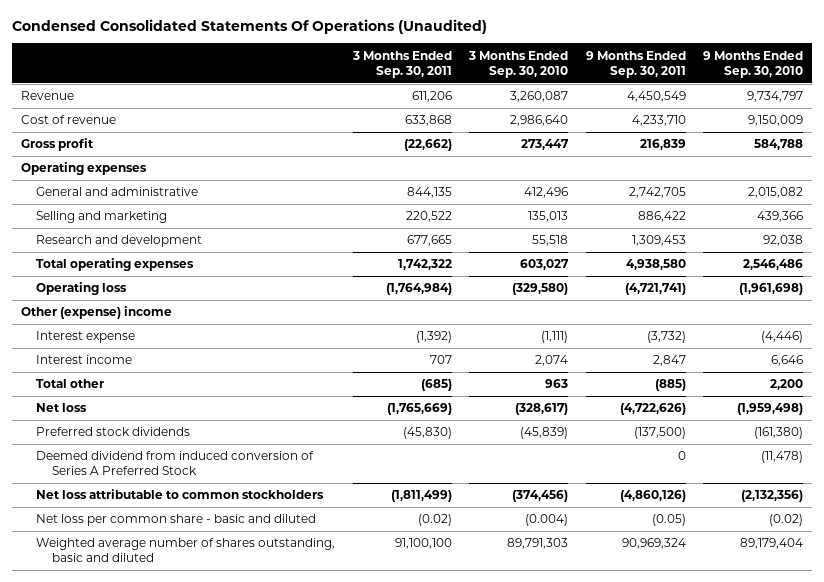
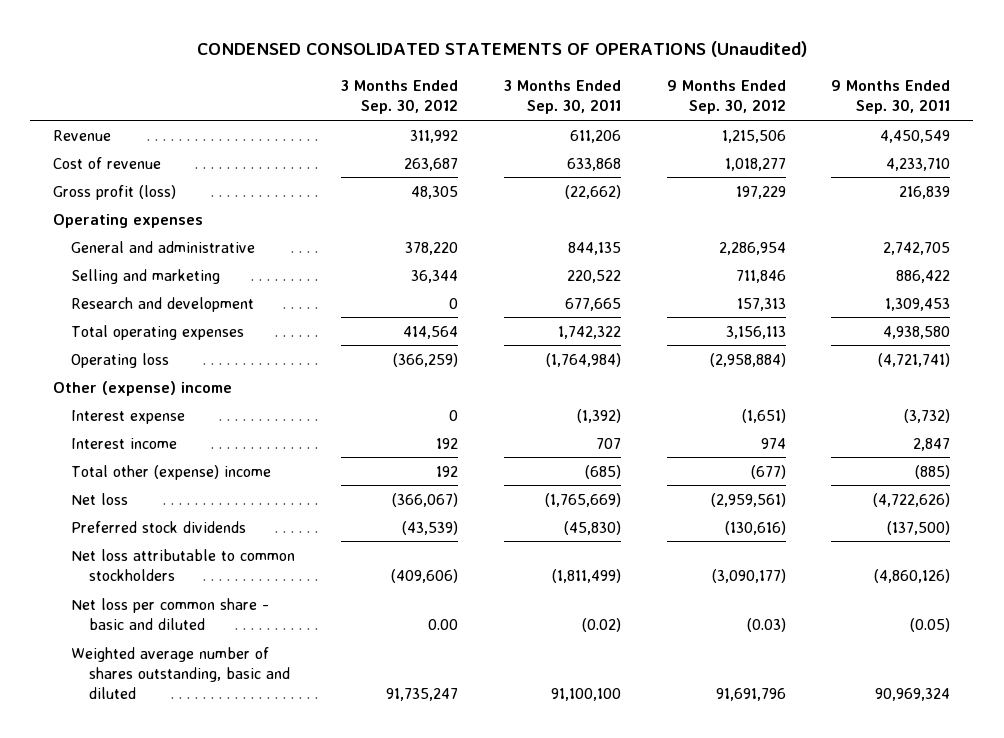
[12,19,488,35] Condensed Consolidated Statements Of Operations (Unaudited) -> [196,41,807,58] CONDENSED CONSOLIDATED STATEMENTS OF OPERATIONS (Unaudited)
[468,50,569,78] 3 Months Ended Sep. 30, 2010 -> none
[703,50,804,78] 9 Months Ended Sep. 30, 2010 -> none
none -> [340,80,458,115] 3 Months Ended Sep. 30, 2012
none -> [666,80,786,115] 9 Months Ended Sep. 30, 2012
[20,138,94,152] Gross profit -> [53,184,177,200] Gross profit (loss)
[36,379,105,389] Total other -> [71,464,272,480] Total other (expense) income
[36,451,315,476] Deemed dividend from induced conversion of Series A Preferred Stock -> none

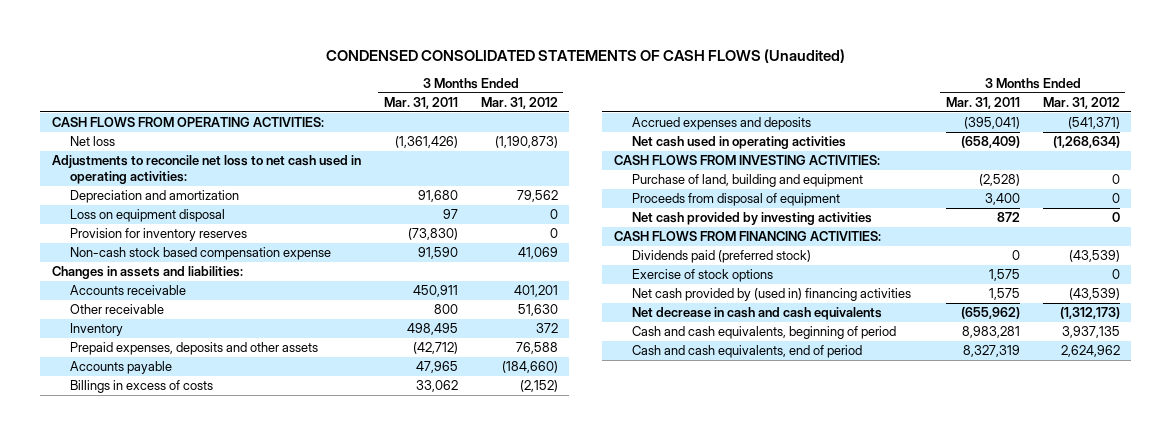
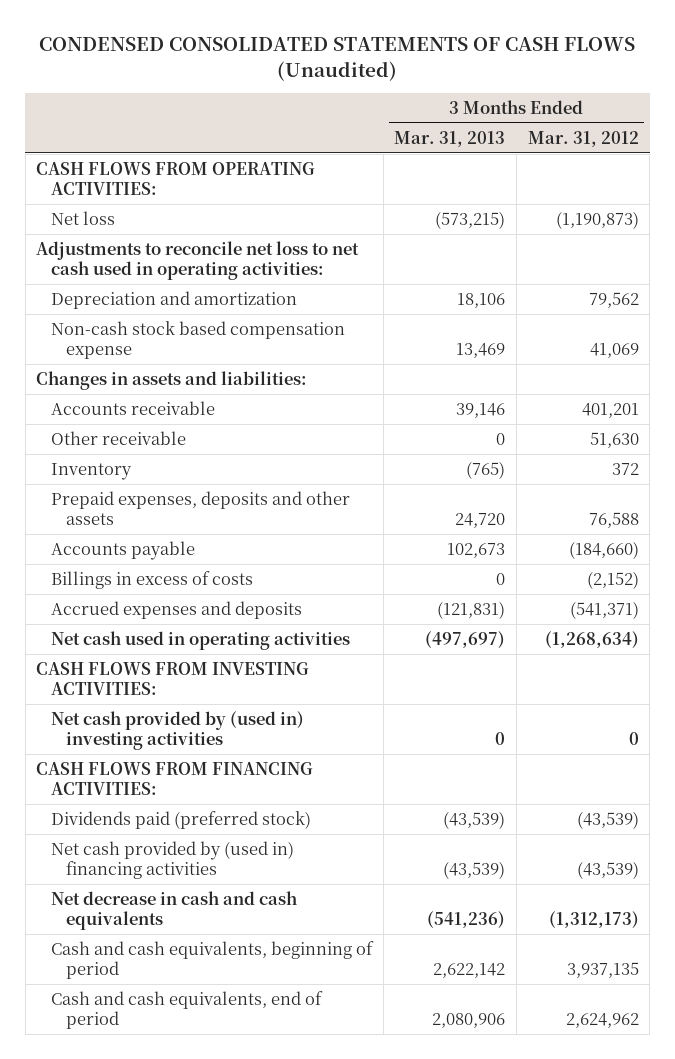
[383,97,458,110] Mar. 31, 2011 -> none
none -> [394,130,506,147] Mar. 31, 2013
[69,209,225,223] Loss on equipment disposal -> none
[69,228,247,242] Provision for inventory reserves -> none
[631,174,863,188] Purchase of land, building and equipment -> none
[631,193,840,207] Proceeds from disposal of equipment -> none
[631,212,872,226] Net cash provided by investing activities -> [50,710,304,750] Net cash provided by (used in) investing activities
[631,269,773,283] Exercise of stock options -> none

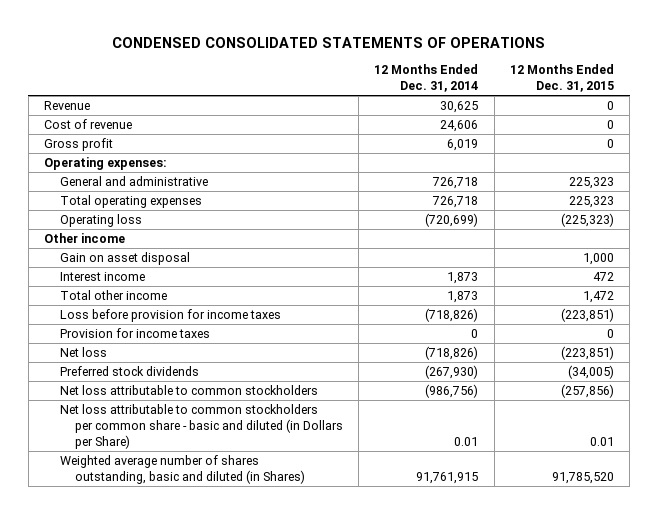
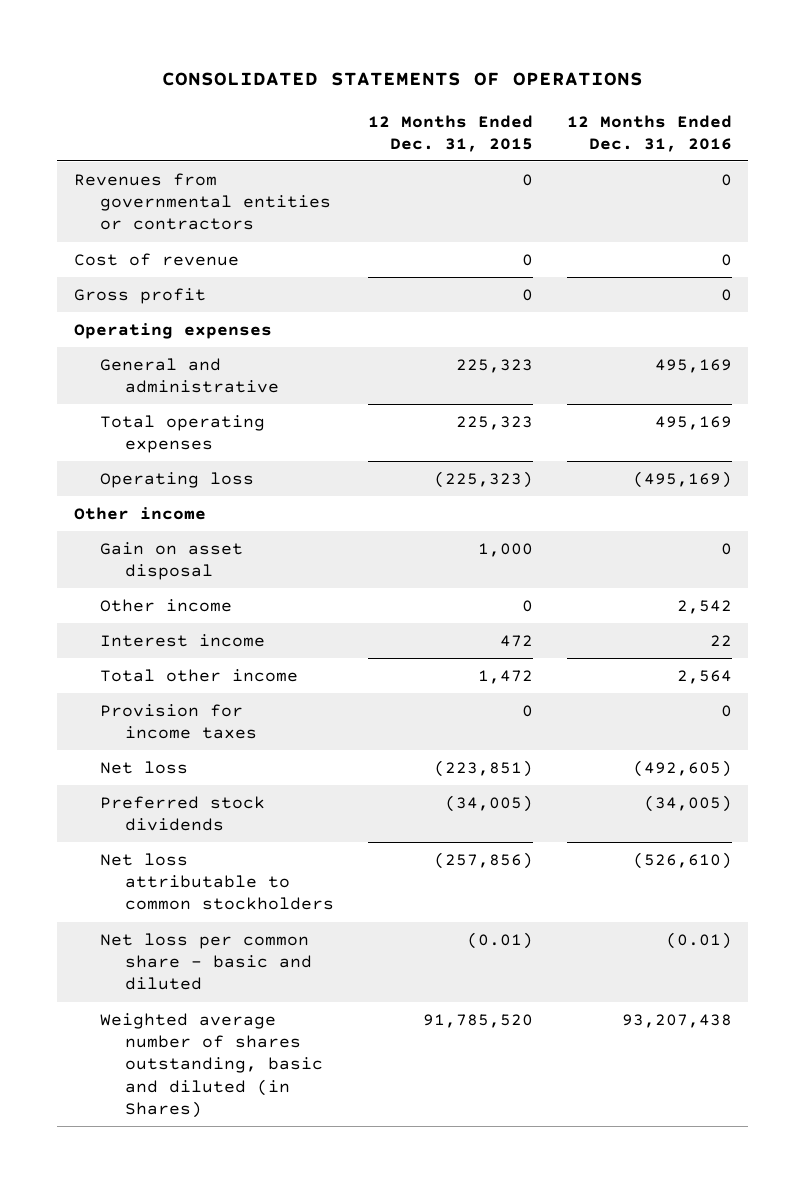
[112,36,546,48] CONDENSED CONSOLIDATED STATEMENTS OF OPERATIONS -> [161,72,643,87] CONSOLIDATED STATEMENTS OF OPERATIONS
[374,64,479,93] 12 Months Ended Dec. 31, 2014 -> none
none -> [566,114,732,152] 12 Months Ended Dec. 31, 2016
[44,101,91,111] Revenue -> [74,172,331,231] Revenues from governmental entities or contractors
[44,157,168,171] Operating expenses: -> [74,322,273,339] Operating expenses
none -> [99,598,232,612] Other income
[59,309,281,323] Loss before provision for income taxes -> none
[59,404,343,449] Net loss attributable to common stockholders per common share - basic and diluted (in Dollars per Share) -> [99,932,313,991] Net loss per common share - basic and diluted
[589,436,614,446] 0.01 -> [466,931,533,949] (0.01)

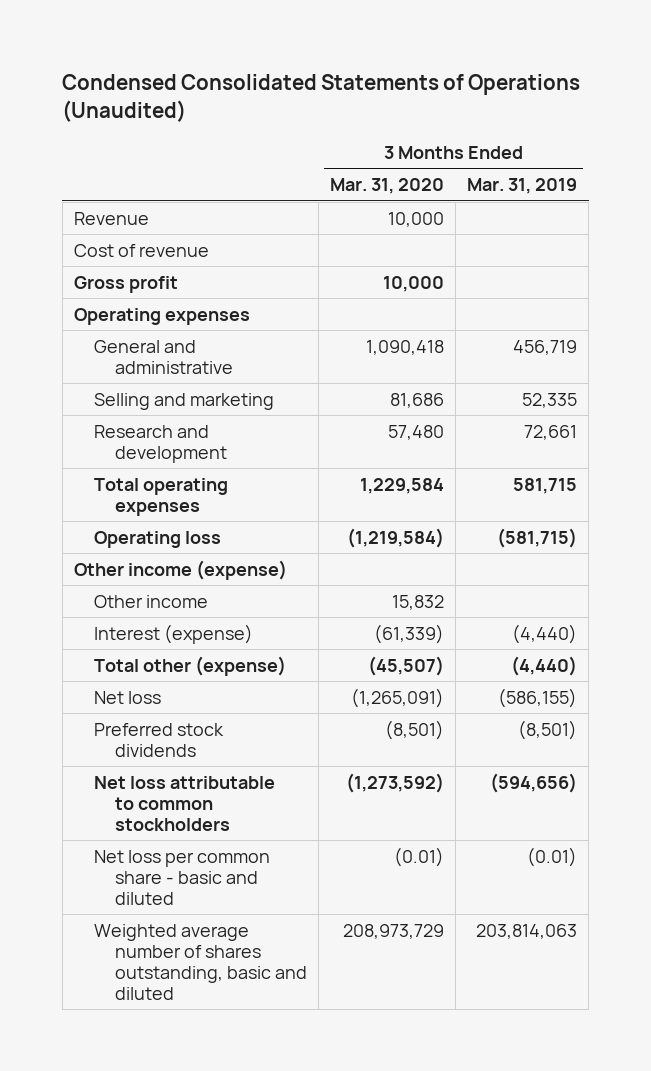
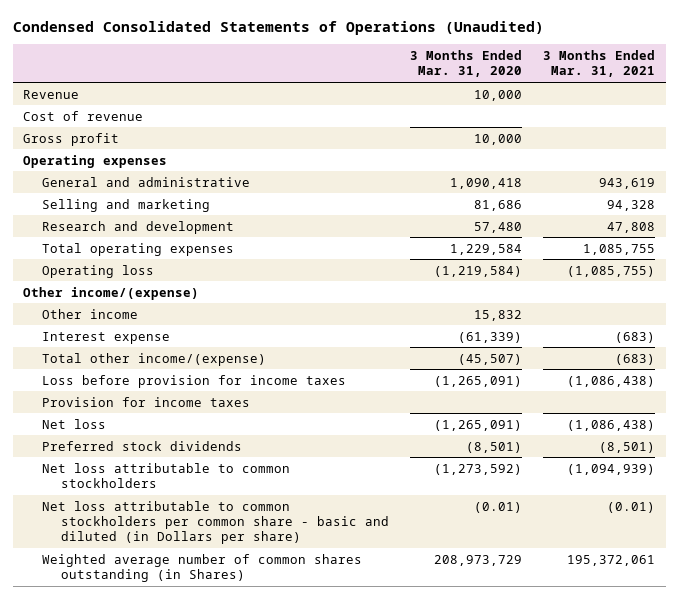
[467,177,578,194] Mar. 31, 2019 -> none
none -> [543,50,656,78] 3 Months Ended Mar. 31, 2021
[74,559,288,580] Other income (expense) -> [23,286,200,300] Other income/(expense)
[94,623,254,644] Interest (expense) -> [42,331,171,344] Interest expense
[94,655,287,676] Total other (expense) -> [42,352,267,366] Total other income/(expense)
none -> [42,374,347,388] Loss before provision for income taxes
none -> [42,396,251,407] Provision for income taxes
[94,849,271,905] Net loss per common share - basic and diluted -> [42,500,390,545] Net loss attributable to common stockholders per common share - basic and diluted (in Dollars per share)
[94,923,307,1000] Weighted average number of shares outstanding, basic and diluted -> [42,553,363,582] Weighted average number of common shares outstanding (in Shares)

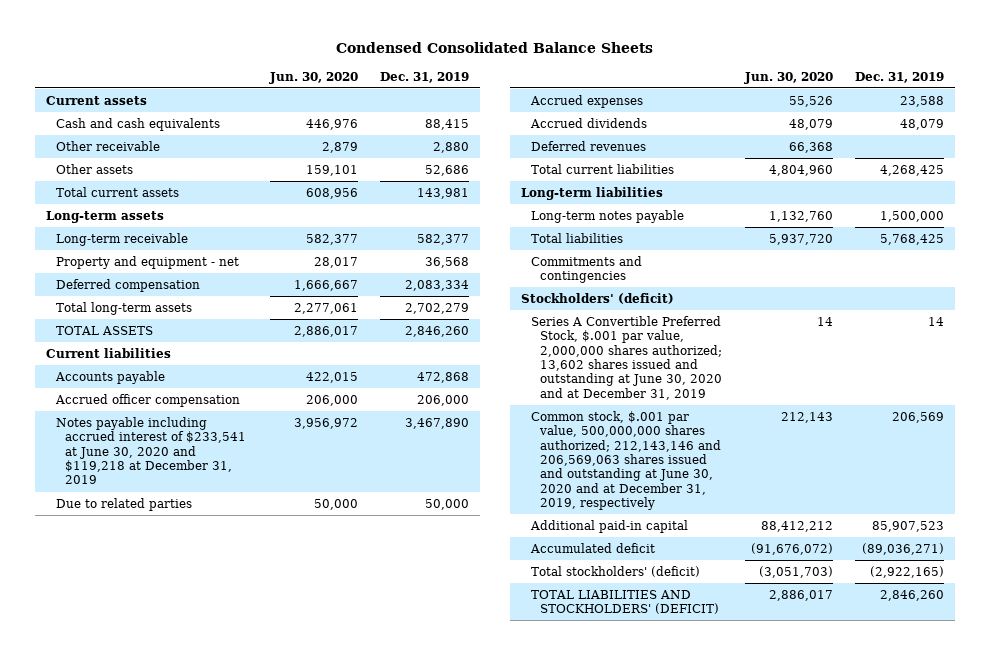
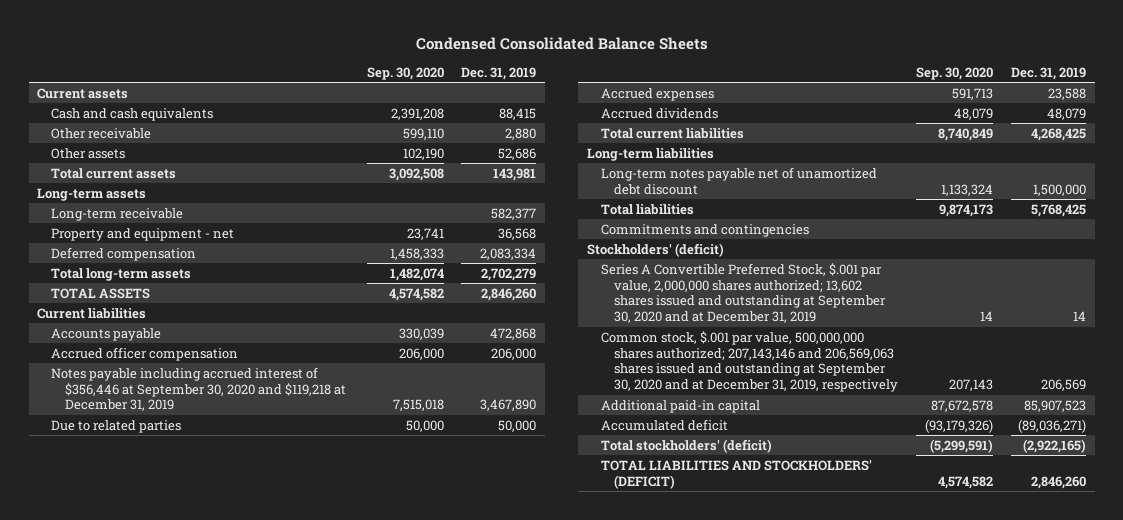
[268,71,358,84] Jun. 30, 2020 -> none
none -> [366,66,444,80] Sep. 30, 2020
[55,416,247,485] Notes payable including accrued interest of $233,541 at June 30, 2020 and $119,218 at December 31, 2019 -> [51,366,346,412] Notes payable including accrued interest of $356,446 at September 30, 2020 and $119,218 at December 31, 2019
[530,140,646,151] Deferred revenues -> none
[530,209,684,223] Long-term notes payable -> [600,166,877,195] Long-term notes payable net of unamortized debt discount
[530,315,723,400] Series A Convertible Preferred Stock, $.001 par value, 2,000,000 shares authorized; 13,602 shares issued and outstanding at June 30, 2020 and at December 31, 2019 -> [600,262,887,324] Series A Convertible Preferred Stock, $.001 par value, 2,000,000 shares authorized; 13,602 shares issued and outstanding at September 30, 2020 and at December 31, 2019
[530,410,722,511] Common stock, $.001 par value, 500,000,000 shares authorized; 212,143,146 and 206,569,063 shares issued and outstanding at June 30, 2020 and at December 31, 2019, respectively -> [600,330,899,393] Common stock, $.001 par value, 500,000,000 shares authorized; 207,143,146 and 206,569,063 shares issued and outstanding at September 30, 2020 and at December 31, 2019, respectively

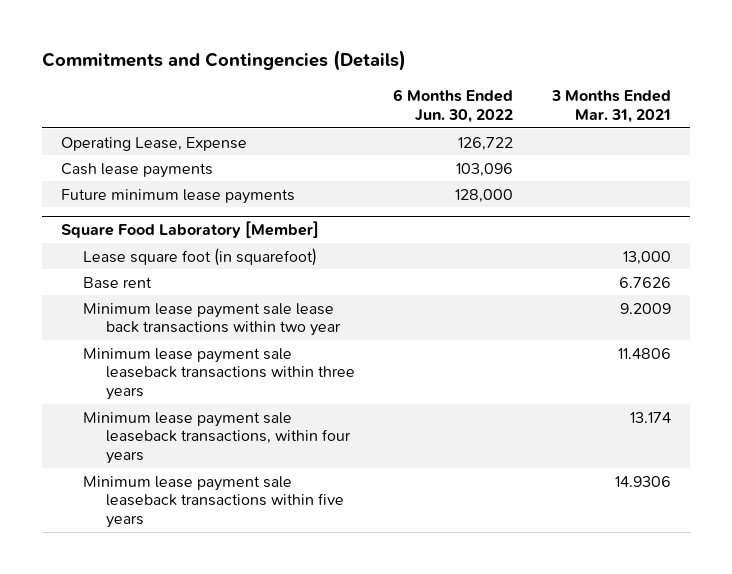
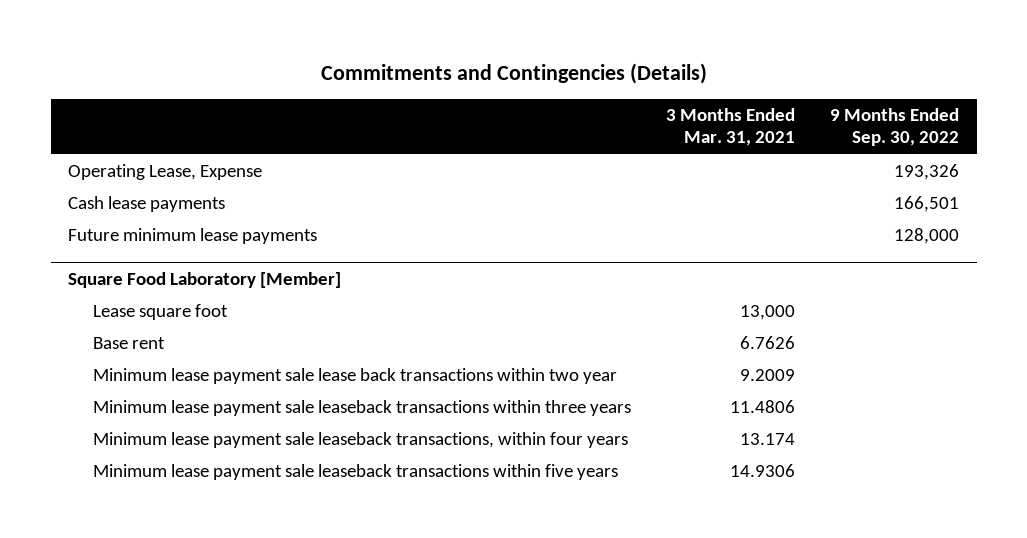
[393,89,514,123] 6 Months Ended Jun. 30, 2022 -> none
none -> [830,108,960,147] 9 Months Ended Sep. 30, 2022
[83,247,318,266] Lease square foot (in squarefoot) -> [93,304,229,321] Lease square foot

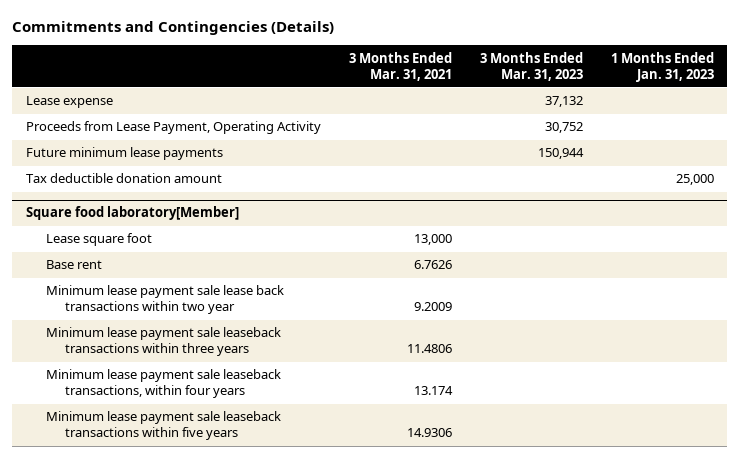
[830,108,960,147] 9 Months Ended Sep. 30, 2022 -> none
none -> [479,51,583,81] 3 Months Ended Mar. 31, 2023
none -> [610,51,714,82] 1 Months Ended Jan. 31, 2023
[68,164,263,181] Operating Lease, Expense -> [26,96,114,109] Lease expense
[68,196,226,213] Cash lease payments -> [26,121,322,135] Proceeds from Lease Payment, Operating Activity
none -> [26,173,223,184] Tax deductible donation amount
[68,271,342,288] Square Food Laboratory [Member] -> [26,206,240,221] Square food laboratory[Member]

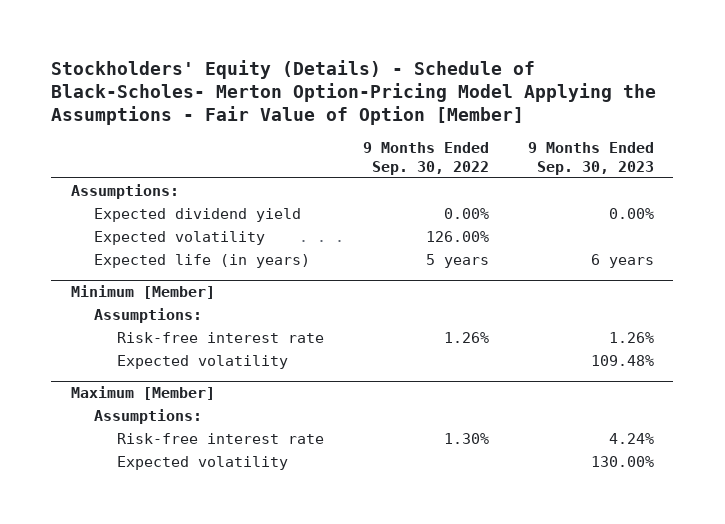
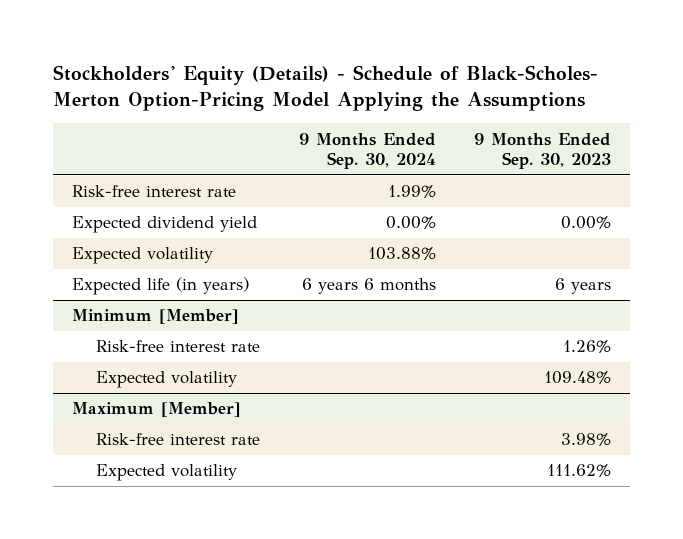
[51,59,657,126] Stockholders' Equity (Details) - Schedule of Black-Scholes- Merton Option-Pricing Model Applying the Assumptions - Fair Value of Option [Member] -> [53,64,599,112] Stockholders' Equity (Details) - Schedule of Black-Scholes- Merton Option-Pricing Model Applying the Assumptions
[363,142,490,175] 9 Months Ended Sep. 30, 2022 -> none
none -> [298,132,436,170] 9 Months Ended Sep. 30, 2024
[70,183,179,199] Assumptions: -> none
none -> [72,185,237,198] Risk-free interest rate
[94,307,203,323] Assumptions: -> none
[94,408,203,424] Assumptions: -> none
[608,432,654,444] 4.24% -> [561,433,612,447] 3.98%
[590,455,654,467] 130.00% -> [547,464,612,478] 111.62%

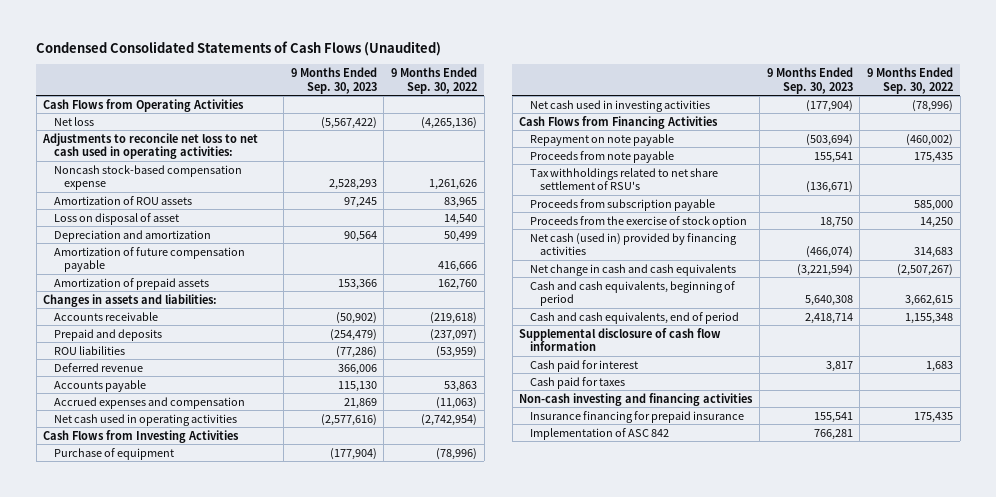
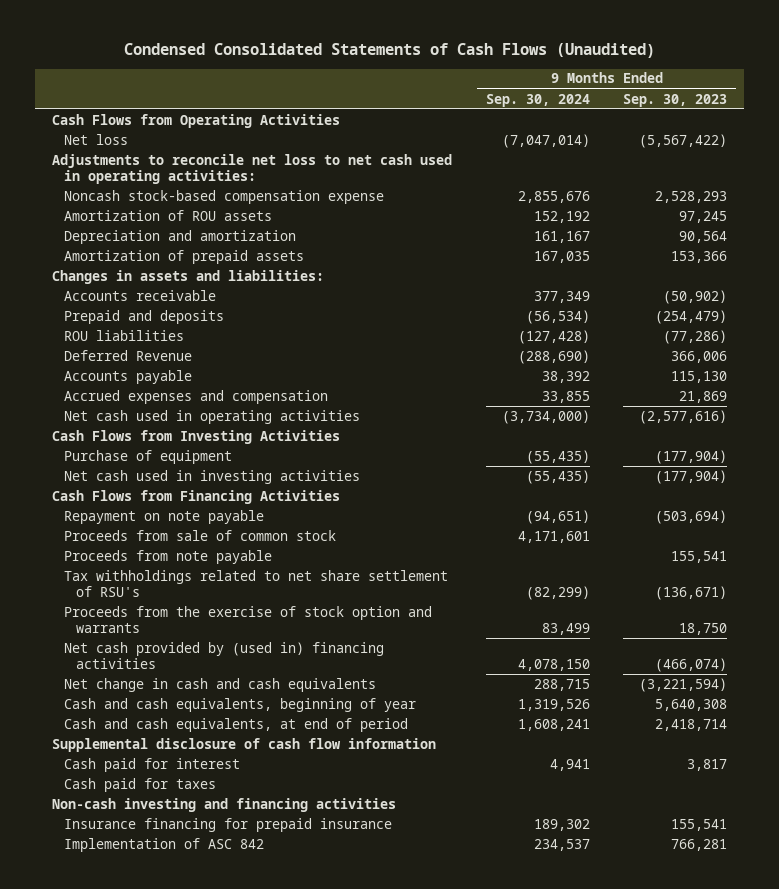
[391,67,478,94] 9 Months Ended Sep. 30, 2022 -> none
none -> [485,93,590,107] Sep. 30, 2024
[53,212,179,225] Loss on disposal of asset -> none
[53,246,245,273] Amortization of future compensation payable -> none
[53,362,143,372] Deferred revenue -> [63,349,192,361] Deferred Revenue
none -> [63,529,336,541] Proceeds from sale of common stock
[529,198,715,211] Proceeds from subscription payable -> none
[529,215,747,228] Proceeds from the exercise of stock option -> [63,605,432,634] Proceeds from the exercise of stock option and warrants
[529,232,737,256] Net cash (used in) provided by financing activities -> [63,641,384,670] Net cash provided by (used in) financing activities
[529,280,735,307] Cash and cash equivalents, beginning of period -> [63,697,416,712] Cash and cash equivalents, beginning of year
[529,311,739,324] Cash and cash equivalents, end of period -> [63,717,408,732] Cash and cash equivalents, at end of period

